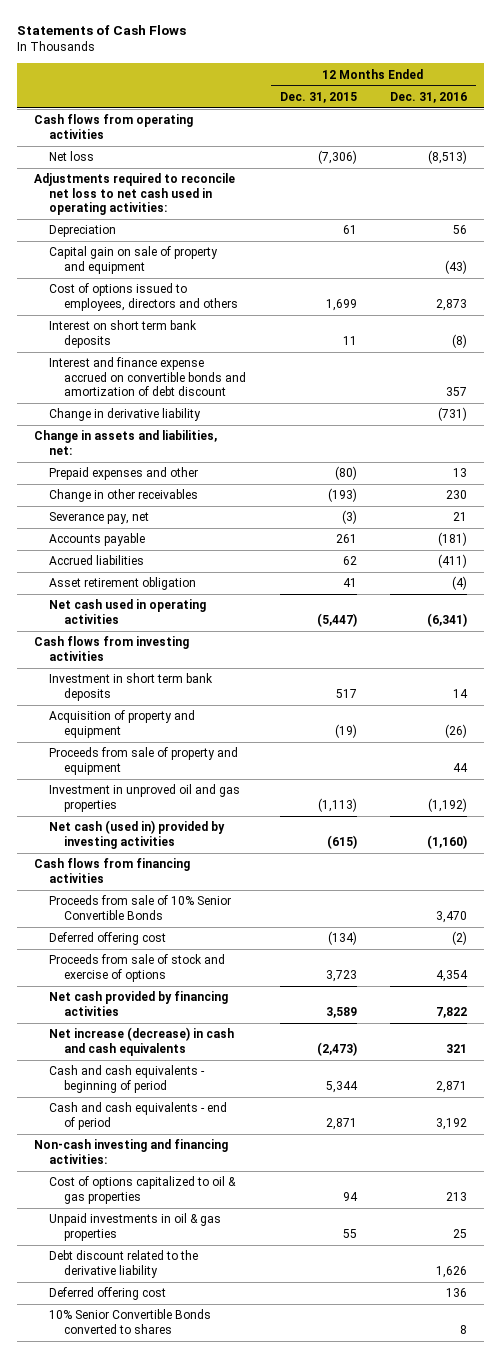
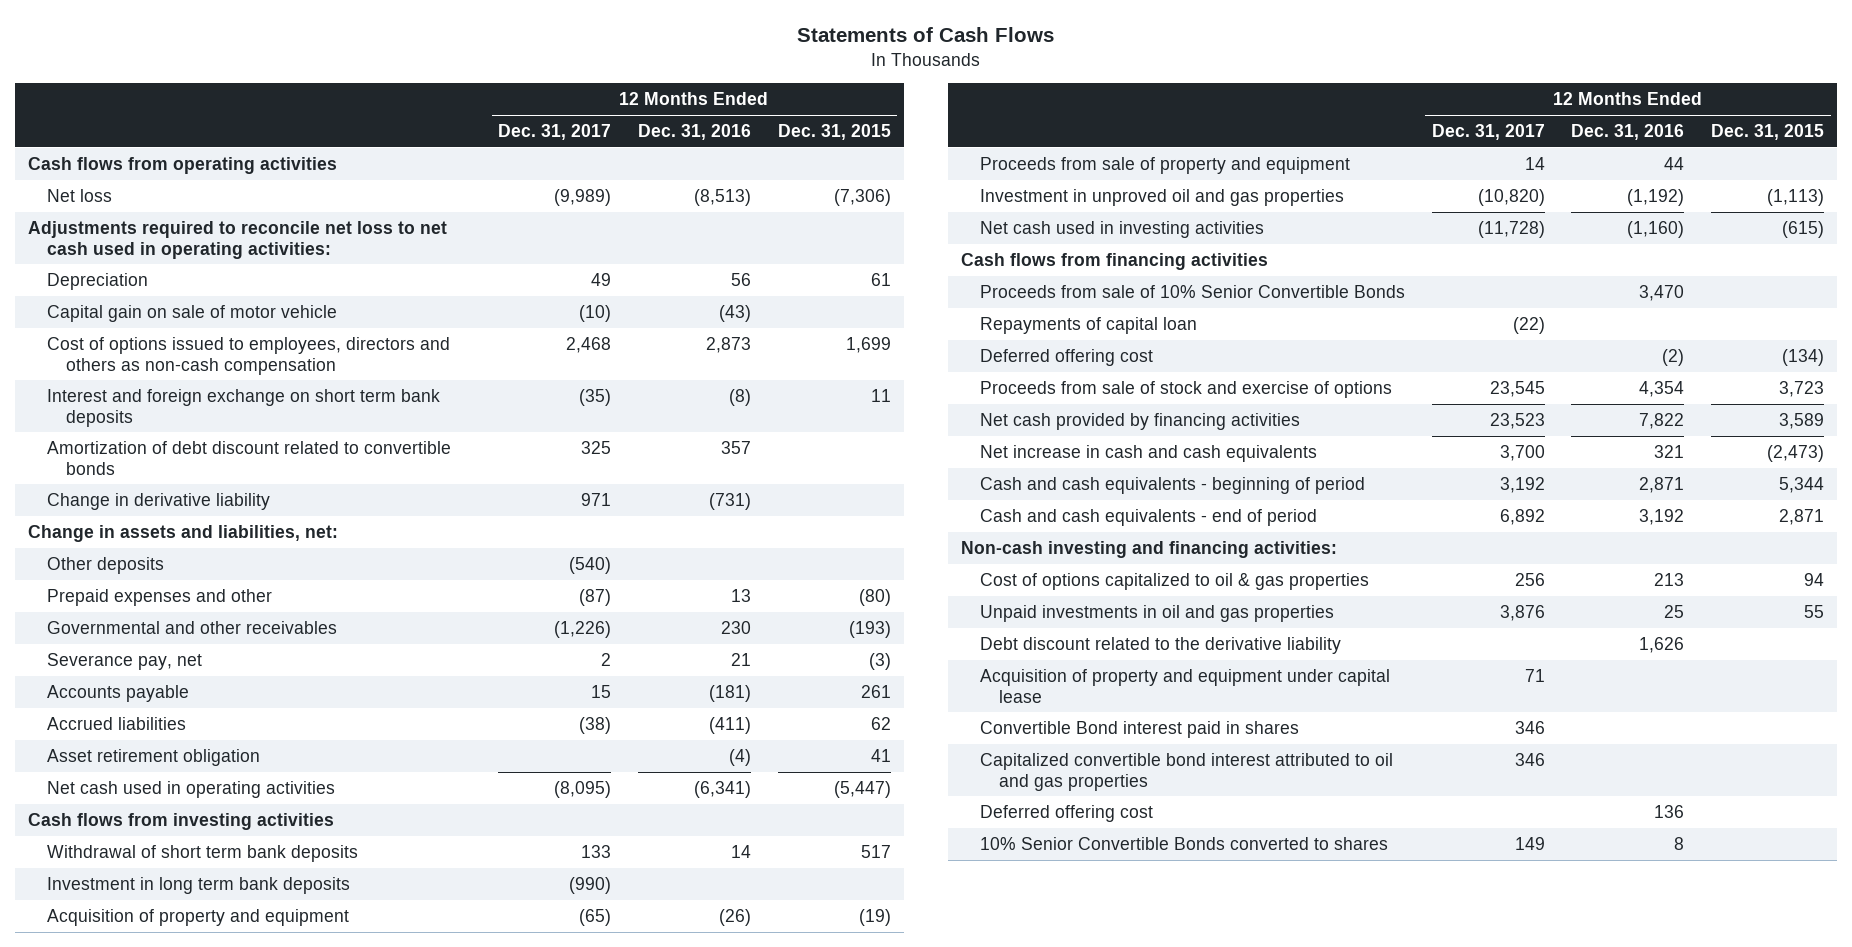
none -> [498,123,612,140] Dec. 31, 2017
[48,246,218,274] Capital gain on sale of property and equipment -> [46,304,337,322] Capital gain on sale of motor vehicle
[48,283,238,311] Cost of options issued to employees, directors and others -> [46,336,450,375] Cost of options issued to employees, directors and others as non-cash compensation
[48,320,197,348] Interest on short term bank deposits -> [46,388,440,427] Interest and foreign exchange on short term bank deposits
[48,357,246,397] Interest and finance expense accrued on convertible bonds and amortization of debt discount -> [46,440,451,475] Amortization of debt discount related to convertible bonds
none -> [46,556,164,574] Other deposits
[48,489,198,503] Change in other receivables -> [46,620,337,634] Governmental and other receivables
[48,673,213,701] Investment in short term bank deposits -> [46,844,358,862] Withdrawal of short term bank deposits
none -> [46,876,350,894] Investment in long term bank deposits
[48,820,225,849] Net cash (used in) provided by investing activities -> [980,220,1265,238] Net cash used in investing activities
none -> [980,316,1198,334] Repayments of capital loan
[48,1027,234,1056] Net increase (decrease) in cash and cash equivalents -> [980,444,1318,462] Net increase in cash and cash equivalents
[48,1213,221,1241] Unpaid investments in oil & gas properties -> [980,604,1335,622] Unpaid investments in oil and gas properties
none -> [980,668,1391,703] Acquisition of property and equipment under capital lease
none -> [980,720,1300,738] Convertible Bond interest paid in shares
none -> [980,752,1394,791] Capitalized convertible bond interest attributed to oil and gas properties

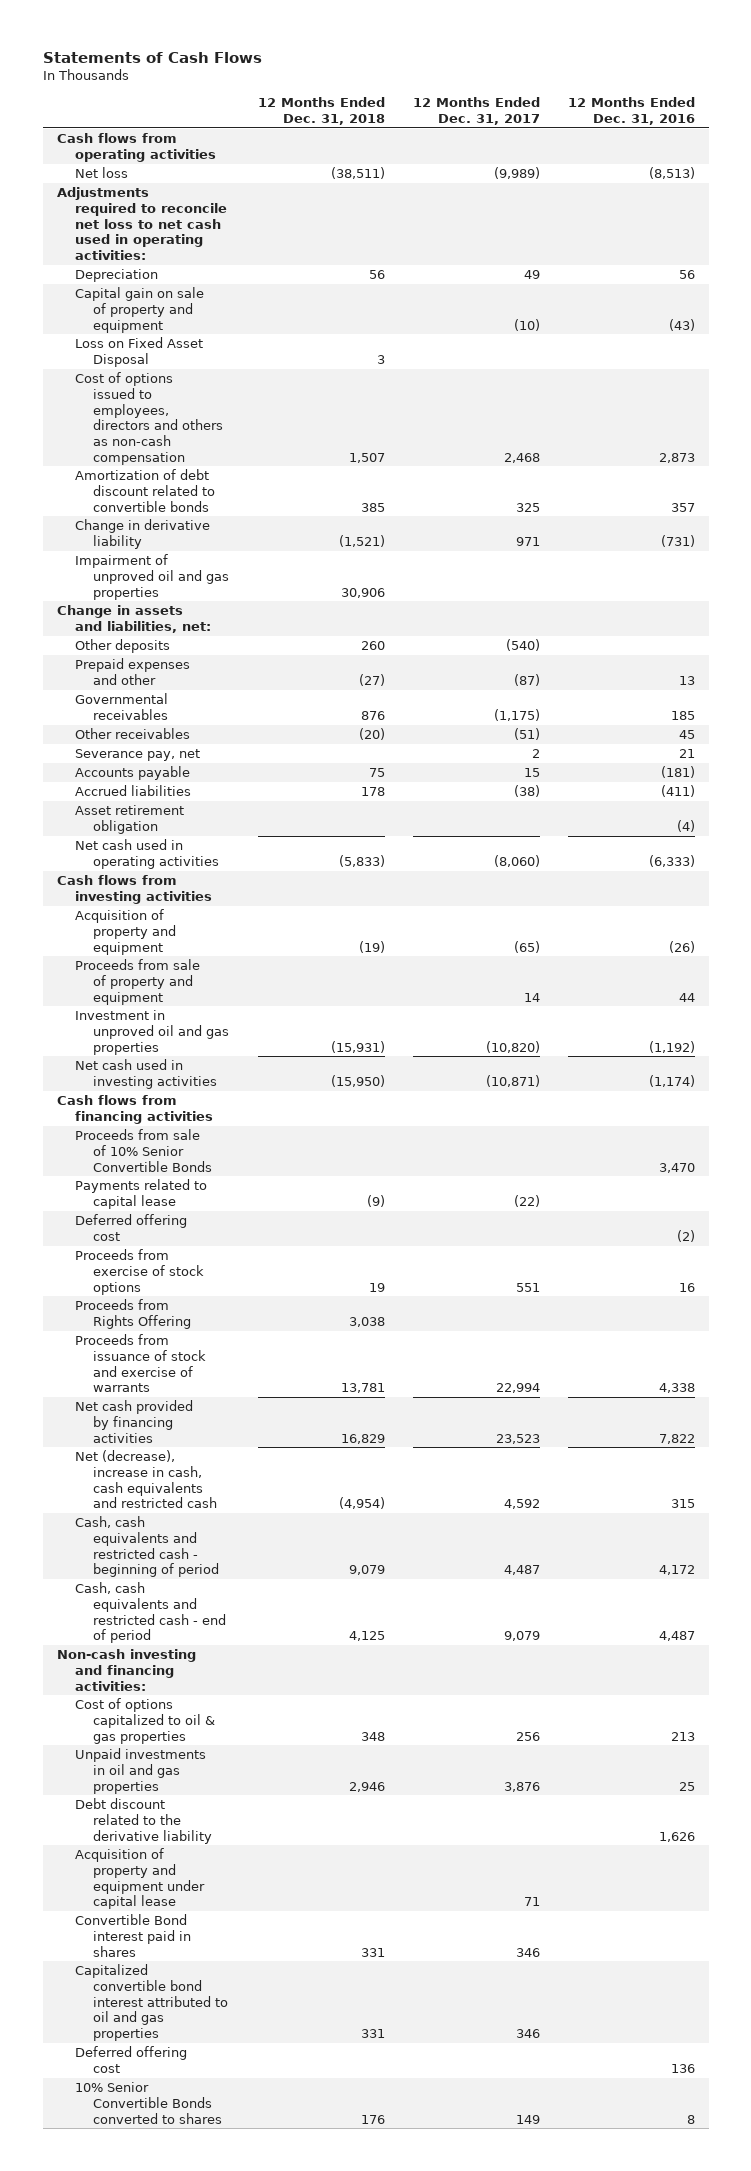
[777,123,891,140] Dec. 31, 2015 -> none
none -> [257,97,385,125] 12 Months Ended Dec. 31, 2018
[46,304,337,322] Capital gain on sale of motor vehicle -> [75,287,205,333] Capital gain on sale of property and equipment
none -> [75,337,204,367] Loss on Fixed Asset Disposal
[46,388,440,427] Interest and foreign exchange on short term bank deposits -> none
none -> [75,554,230,600] Impairment of unproved oil and gas properties
[46,620,337,634] Governmental and other receivables -> [75,693,169,720] Governmental receivables
[554,620,612,638] (1,226) -> [493,708,540,721] (1,175)
[720,620,751,634] 230 -> [670,710,695,720] 185
none -> [75,728,191,740] Other receivables
[554,780,612,798] (8,095) -> [493,854,540,867] (8,060)
[693,780,751,798] (6,341) -> [648,854,695,867] (6,333)
[46,844,358,862] Withdrawal of short term bank deposits -> none
[46,876,350,894] Investment in long term bank deposits -> none
[1477,220,1545,238] (11,728) -> [485,1074,540,1087] (10,871)
[1627,220,1685,238] (1,160) -> [648,1074,695,1087] (1,174)
[980,316,1198,334] Repayments of capital loan -> none
none -> [75,1179,208,1209] Payments related to capital lease
none -> [75,1249,205,1295] Proceeds from exercise of stock options
none -> [75,1299,192,1329] Proceeds from Rights Offering
[980,380,1393,398] Proceeds from sale of stock and exercise of options -> [75,1334,207,1393] Proceeds from issuance of stock and exercise of warrants
[1489,380,1545,397] 23,545 -> [495,1383,540,1394] 22,994
[1639,380,1685,397] 4,354 -> [658,1383,695,1394] 4,338
[980,444,1318,462] Net increase in cash and cash equivalents -> [75,1450,218,1509] Net (decrease), increase in cash, cash equivalents and restricted cash
[1499,444,1545,461] 3,700 -> [503,1499,540,1510] 4,592
[1654,444,1685,458] 321 -> [670,1499,695,1509] 315
[980,476,1366,494] Cash and cash equivalents - beginning of period -> [75,1516,220,1578] Cash, cash equivalents and restricted cash - beginning of period
[1499,476,1545,493] 3,192 -> [503,1565,540,1576] 4,487
[1639,476,1685,493] 2,871 -> [658,1565,695,1576] 4,172
[980,508,1318,526] Cash and cash equivalents - end of period -> [75,1582,227,1644] Cash, cash equivalents and restricted cash - end of period
[1499,508,1545,525] 6,892 -> [503,1631,540,1642] 9,079
[1639,508,1685,525] 3,192 -> [658,1631,695,1642] 4,487

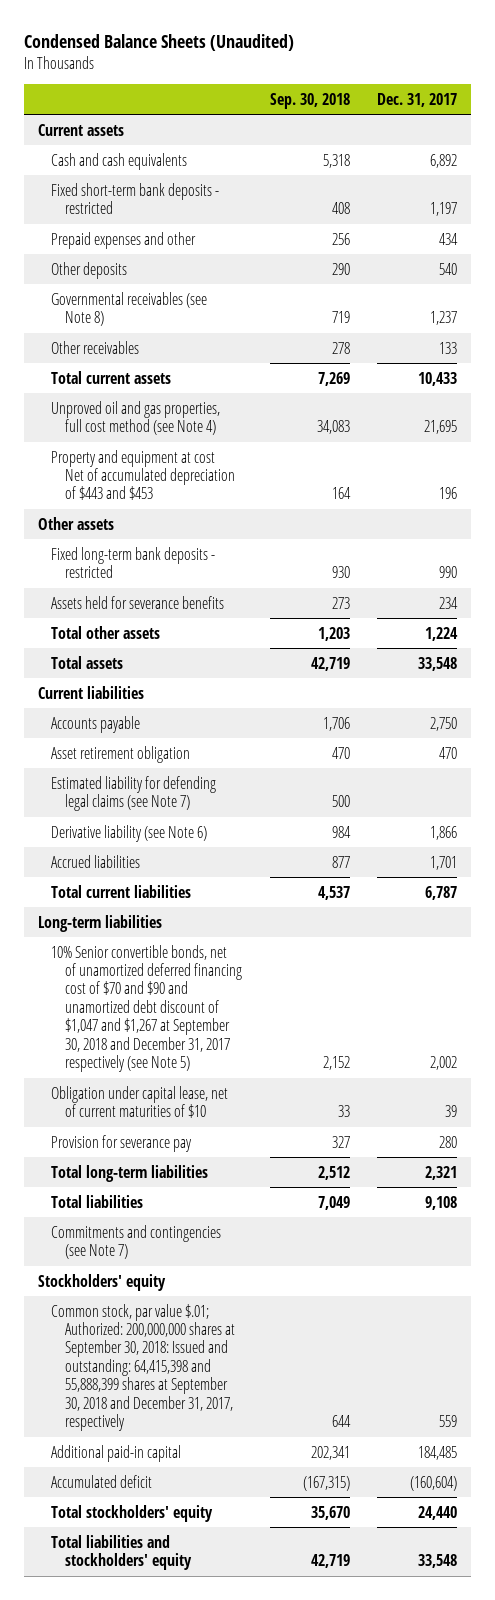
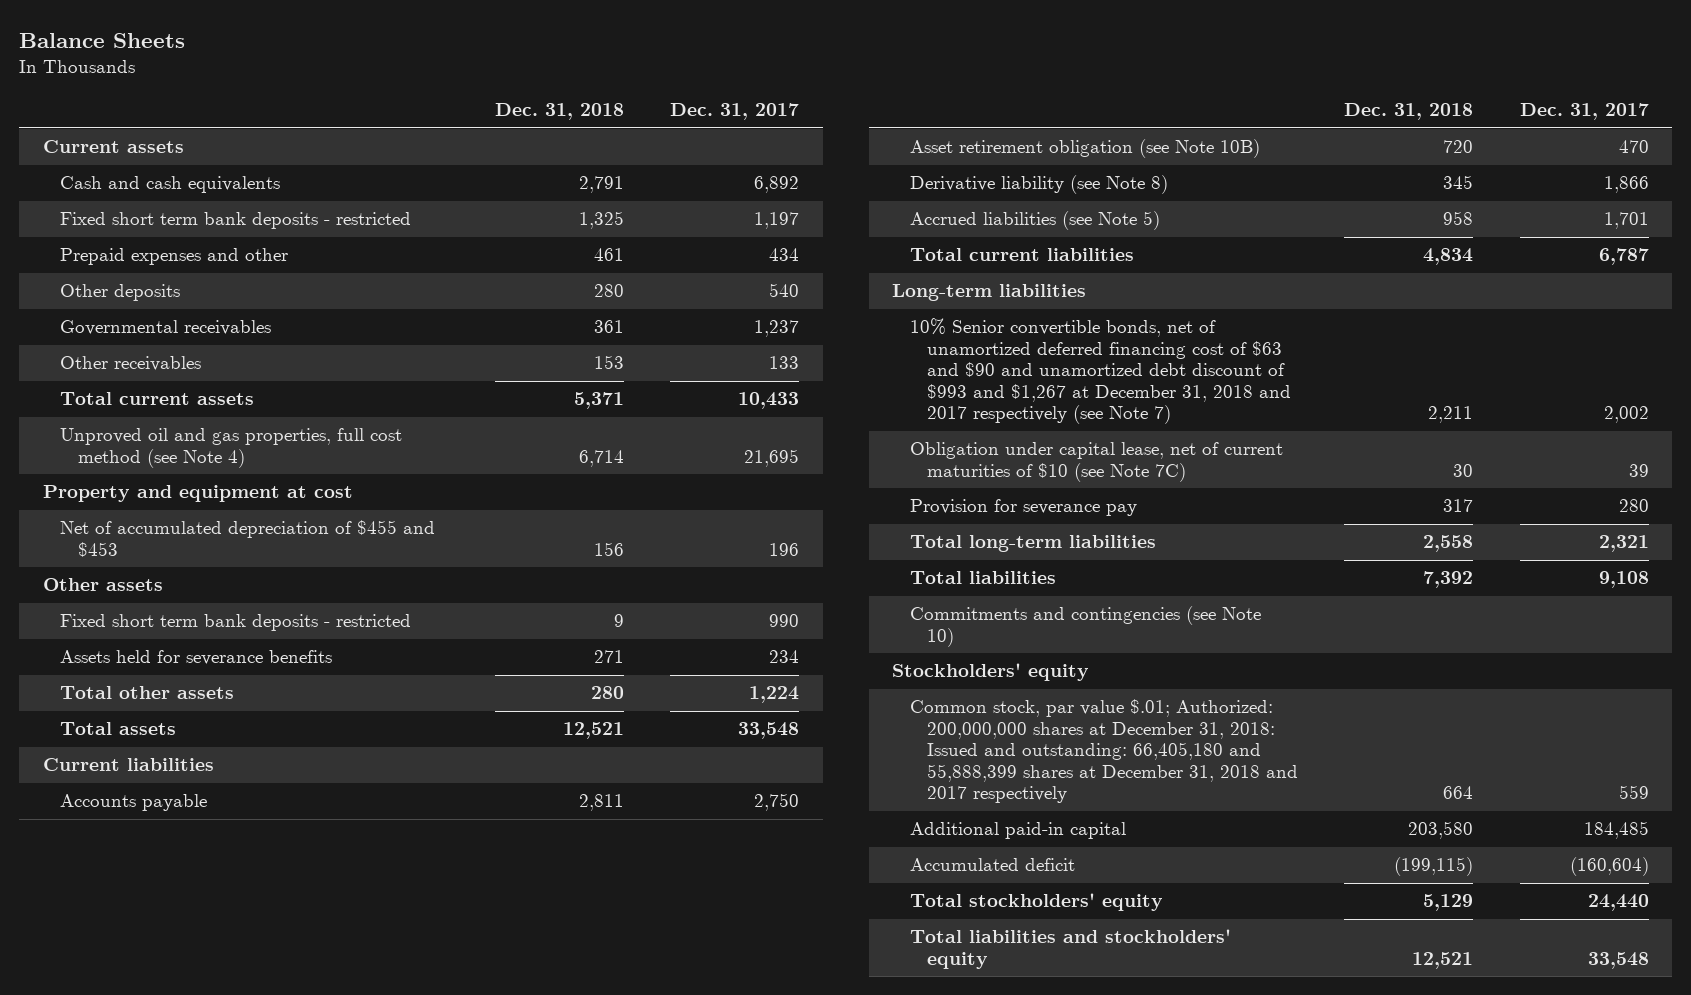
[23,33,294,51] Condensed Balance Sheets (Unaudited) -> [19,33,186,49] Balance Sheets
[269,92,350,109] Sep. 30, 2018 -> none
none -> [495,103,625,121] Dec. 31, 2018
[51,182,220,215] Fixed short-term bank deposits - restricted -> [60,212,412,230] Fixed short term bank deposits - restricted
[51,291,208,327] Governmental receivables (see Note 8) -> [60,320,272,336] Governmental receivables
none -> [42,485,353,503] Property and equipment at cost
[51,449,235,501] Property and equipment at cost Net of accumulated depreciation of $443 and $453 -> [60,520,436,557] Net of accumulated depreciation of $455 and $453
[51,546,216,579] Fixed long-term bank deposits - restricted -> [60,614,412,632] Fixed short term bank deposits - restricted
[51,775,217,812] Estimated liability for defending legal claims (see Note 7) -> none
[51,745,191,763] Asset retirement obligation -> [909,139,1260,159] Asset retirement obligation (see Note 10B)
[51,824,208,842] Derivative liability (see Note 6) -> [909,175,1168,195] Derivative liability (see Note 8)
[51,854,141,868] Accrued liabilities -> [909,211,1160,231] Accrued liabilities (see Note 5)
[51,944,242,1073] 10% Senior convertible bonds, net of unamortized deferred financing cost of $70 and $90 and unamortized debt discount of $1,047 and $1,267 at September 30, 2018 and December 31, 2017 respectively (see Note 5) -> [909,318,1292,425] 10% Senior convertible bonds, net of unamortized deferred financing cost of $63 and $90 and unamortized debt discount of $993 and $1,267 at December 31, 2018 and 2017 respectively (see Note 7)
[51,1085,229,1119] Obligation under capital lease, net of current maturities of $10 -> [909,442,1283,482] Obligation under capital lease, net of current maturities of $10 (see Note 7C)
[51,1224,222,1260] Commitments and contingencies (see Note 7) -> [909,606,1261,647] Commitments and contingencies (see Note 10)
[51,1303,235,1432] Common stock, par value $.01; Authorized: 200,000,000 shares at September 30, 2018: Issued and outstanding: 64,415,398 and 55,888,399 shares at September 30, 2018 and December 31, 2017, respectively -> [909,699,1299,804] Common stock, par value $.01; Authorized: 200,000,000 shares at December 31, 2018: Issued and outstanding: 66,405,180 and 55,888,399 shares at December 31, 2018 and 2017 respectively

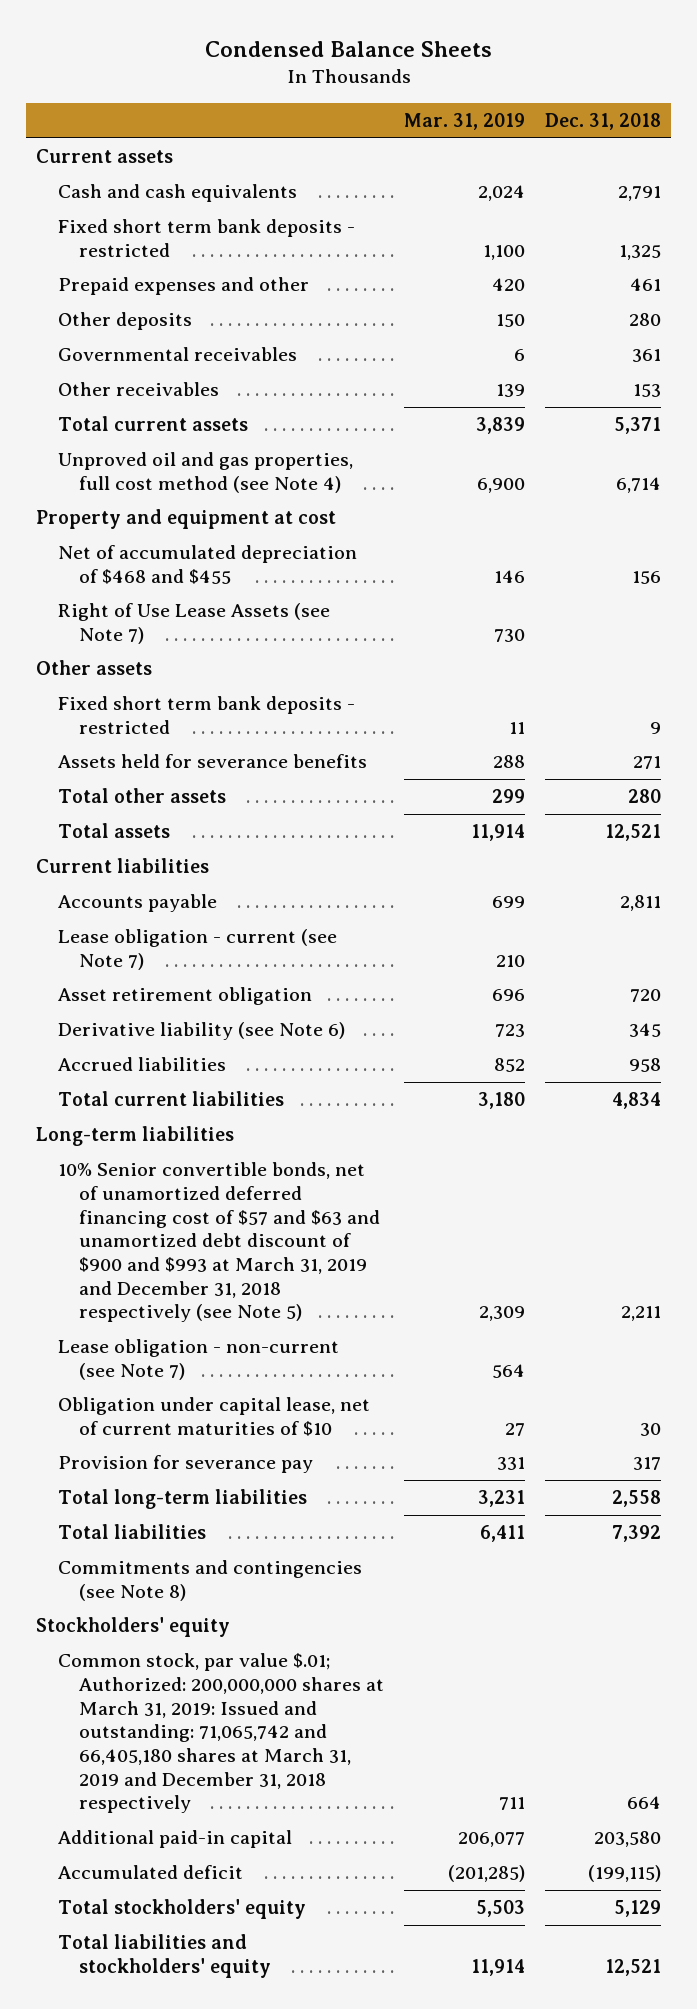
[19,33,186,49] Balance Sheets -> [204,40,492,57] Condensed Balance Sheets
[670,103,800,121] Dec. 31, 2017 -> none
none -> [404,113,526,131] Mar. 31, 2019
[60,520,436,557] Net of accumulated depreciation of $455 and $453 -> [57,545,357,584] Net of accumulated depreciation of $468 and $455
none -> [57,603,330,644] Right of Use Lease Assets (see Note 7)
none -> [57,929,337,970] Lease obligation - current (see Note 7)
[909,139,1260,159] Asset retirement obligation (see Note 10B) -> [57,987,312,1006] Asset retirement obligation
[909,175,1168,195] Derivative liability (see Note 8) -> [57,1022,345,1041] Derivative liability (see Note 6)
[909,211,1160,231] Accrued liabilities (see Note 5) -> [57,1057,226,1072] Accrued liabilities
[909,318,1292,425] 10% Senior convertible bonds, net of unamortized deferred financing cost of $63 and $90 and unamortized debt discount of $993 and $1,267 at December 31, 2018 and 2017 respectively (see Note 7) -> [57,1162,381,1323] 10% Senior convertible bonds, net of unamortized deferred financing cost of $57 and $63 and unamortized debt discount of $900 and $993 at March 31, 2019 and December 31, 2018 respectively (see Note 5)
none -> [57,1339,339,1380] Lease obligation - non-current (see Note 7)
[909,442,1283,482] Obligation under capital lease, net of current maturities of $10 (see Note 7C) -> [57,1397,370,1436] Obligation under capital lease, net of current maturities of $10
[909,606,1261,647] Commitments and contingencies (see Note 10) -> [57,1560,362,1601] Commitments and contingencies (see Note 8)
[909,699,1299,804] Common stock, par value $.01; Authorized: 200,000,000 shares at December 31, 2018: Issued and outstanding: 66,405,180 and 55,888,399 shares at December 31, 2018 and 2017 respectively -> [57,1653,385,1814] Common stock, par value $.01; Authorized: 200,000,000 shares at March 31, 2019: Issued and outstanding: 71,065,742 and 66,405,180 shares at March 31, 2019 and December 31, 2018 respectively

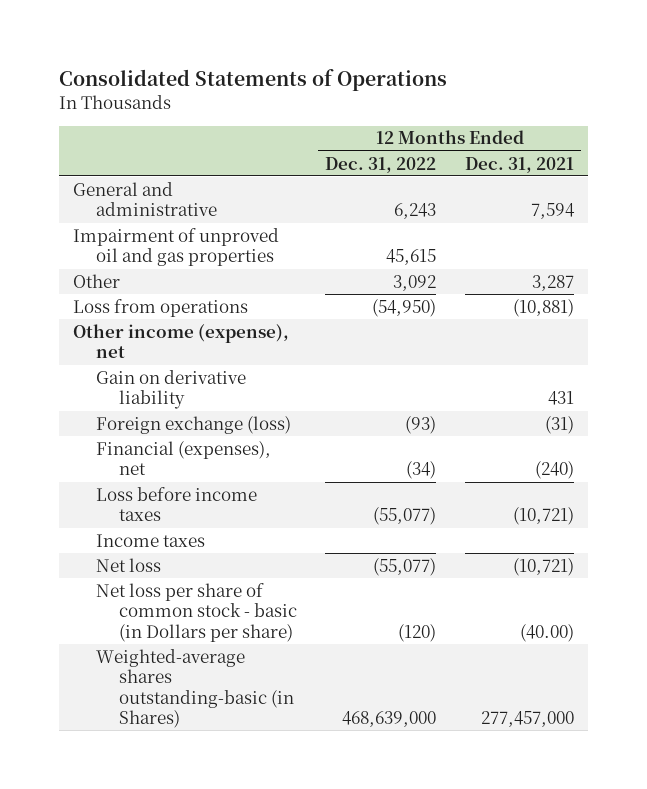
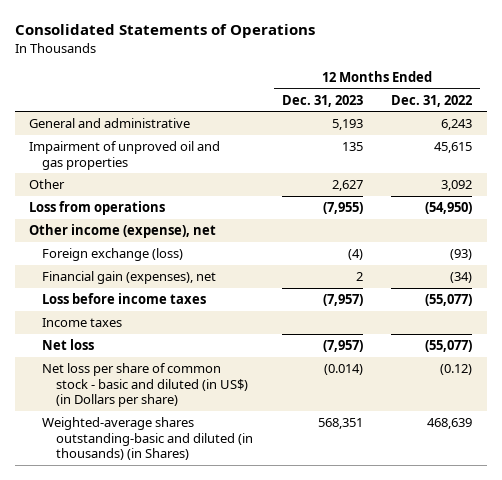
[464,156,574,173] Dec. 31, 2021 -> none
none -> [281,94,363,107] Dec. 31, 2023
[96,369,247,410] Gain on derivative liability -> none
[96,440,272,476] Financial (expenses), net -> [42,271,217,285] Financial gain (expenses), net
[96,582,298,642] Net loss per share of common stock - basic (in Dollars per share) -> [42,363,248,408] Net loss per share of common stock - basic and diluted (in US$) (in Dollars per share)
[398,623,437,642] (120) -> [440,364,473,376] (0.12)
[96,648,295,729] Weighted-average shares outstanding-basic (in Shares) -> [42,417,253,461] Weighted-average shares outstanding-basic and diluted (in thousands) (in Shares)
[342,711,437,728] 468,639,000 -> [427,418,473,430] 468,639

